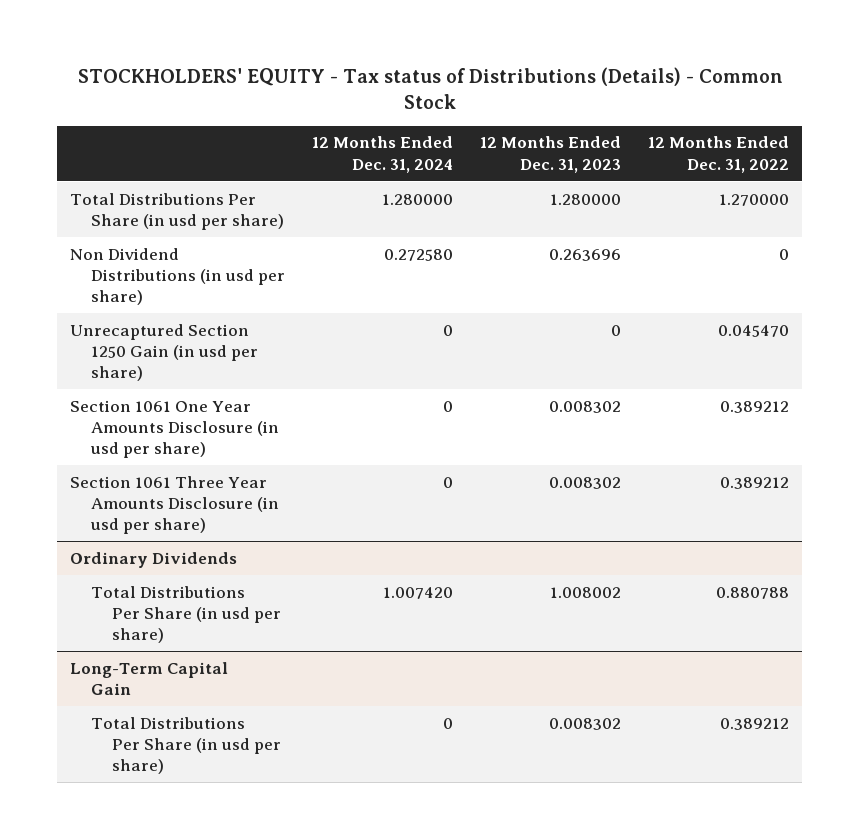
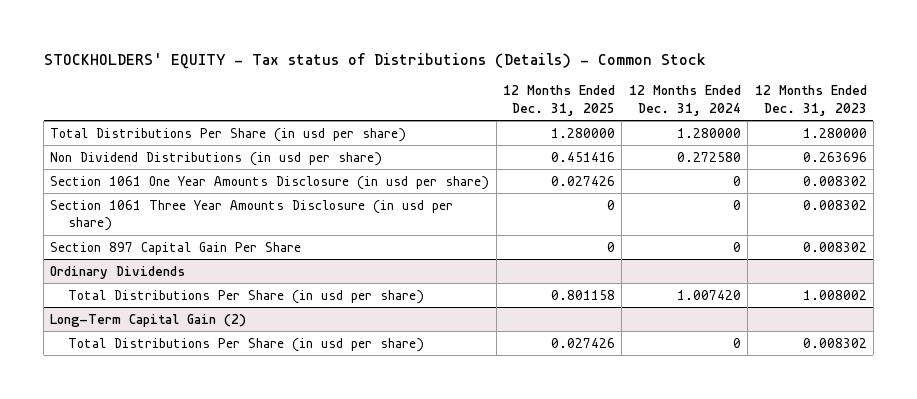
[647,136,789,173] 12 Months Ended Dec. 31, 2022 -> none
none -> [503,85,616,116] 12 Months Ended Dec. 31, 2025
[70,323,259,382] Unrecaptured Section 1250 Gain (in usd per share) -> none
none -> [50,241,302,255] Section 897 Capital Gain Per Share
[70,661,229,696] Long-Term Capital Gain -> [50,313,247,327] Long-Term Capital Gain (2)

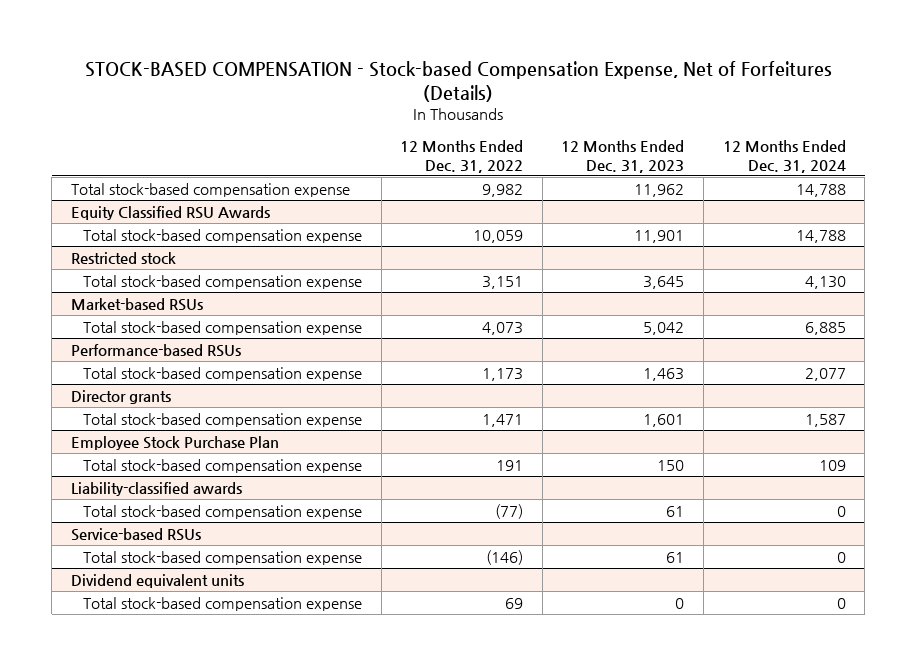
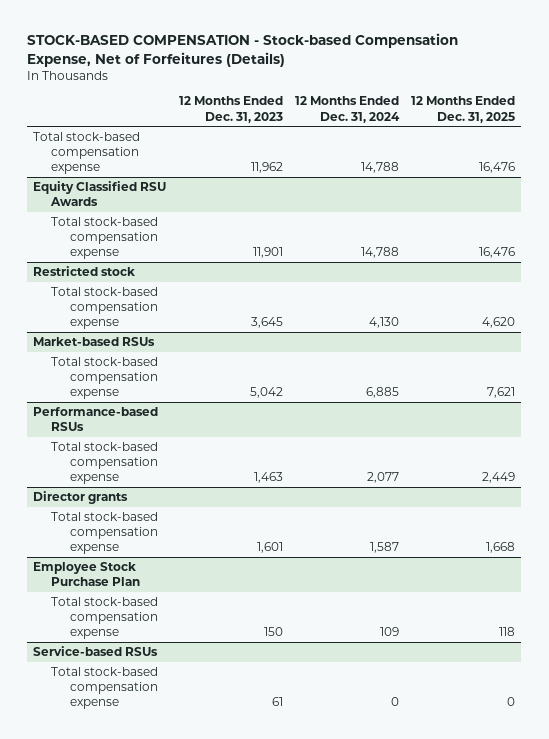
[400,139,524,173] 12 Months Ended Dec. 31, 2022 -> none
none -> [411,96,516,123] 12 Months Ended Dec. 31, 2025
[70,481,242,496] Liability-classified awards -> none
[83,504,363,519] Total stock-based compensation expense -> none
[70,573,244,588] Dividend equivalent units -> none
[83,596,363,611] Total stock-based compensation expense -> none

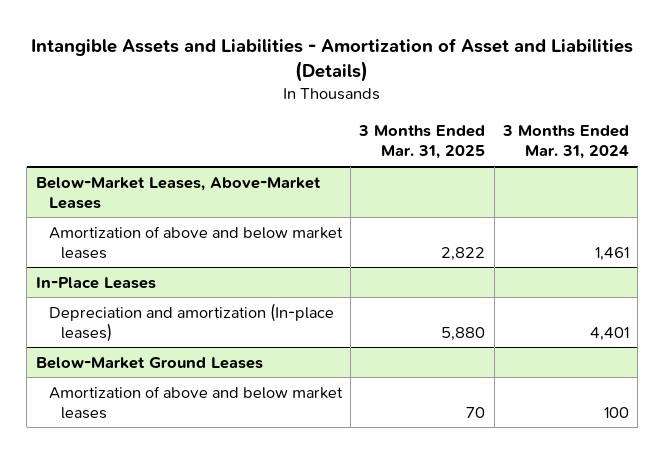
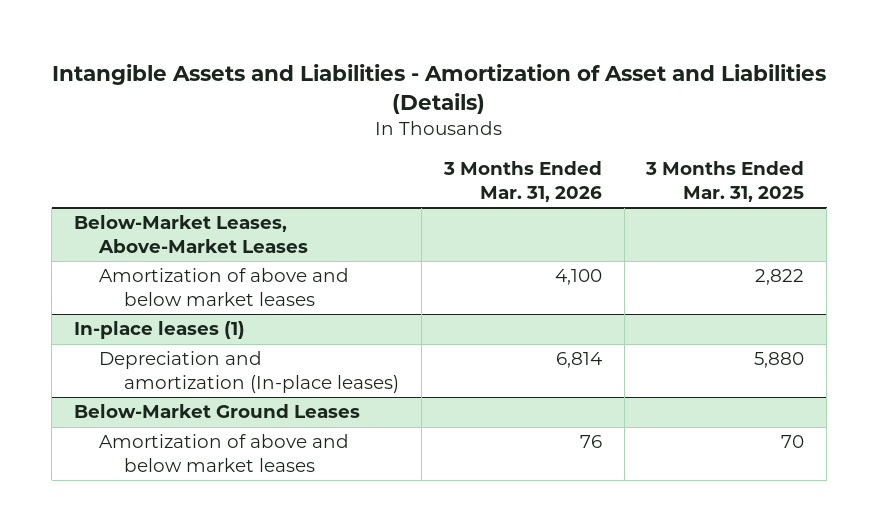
[502,125,630,160] 3 Months Ended Mar. 31, 2024 -> none
none -> [442,161,602,203] 3 Months Ended Mar. 31, 2026
[35,276,156,289] In-Place Leases -> [73,321,245,340] In-place leases (1)

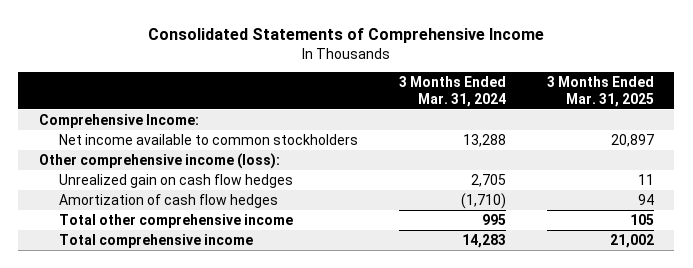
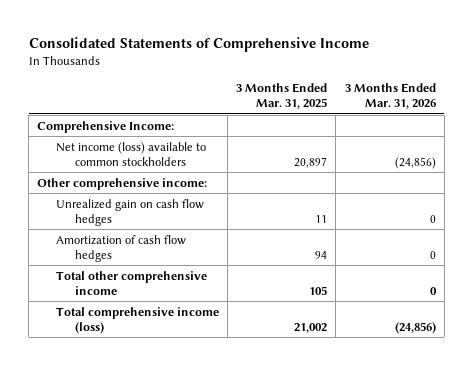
[398,76,506,107] 3 Months Ended Mar. 31, 2024 -> none
none -> [344,83,436,110] 3 Months Ended Mar. 31, 2026
[58,133,358,145] Net income available to common stockholders -> [56,141,207,166] Net income (loss) available to common stockholders
[38,152,280,169] Other comprehensive income (loss): -> [37,177,208,190] Other comprehensive income:
[58,233,253,248] Total comprehensive income -> [56,306,220,334] Total comprehensive income (loss)

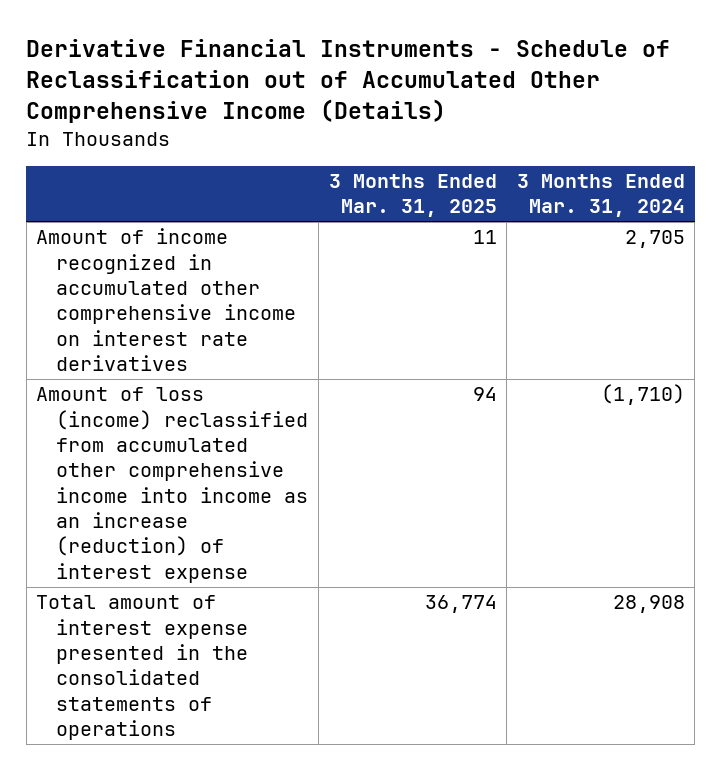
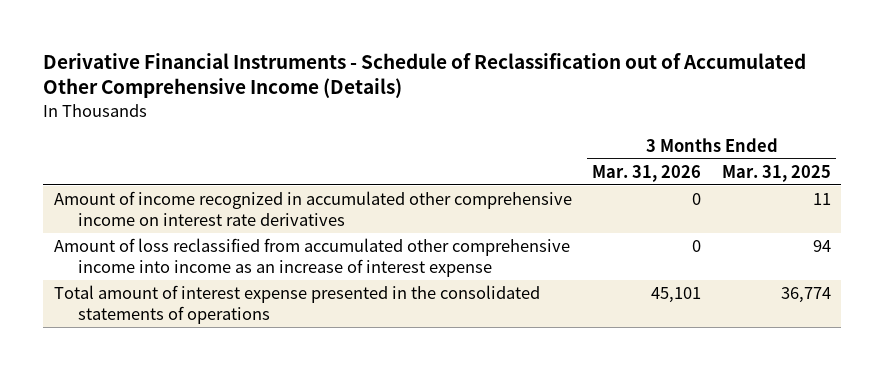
[516,174,685,218] 3 Months Ended Mar. 31, 2024 -> none
none -> [592,164,702,182] Mar. 31, 2026
[36,387,309,583] Amount of loss (income) reclassified from accumulated other comprehensive income into income as an increase (reduction) of interest expense -> [53,237,570,277] Amount of loss reclassified from accumulated other comprehensive income into income as an increase of interest expense

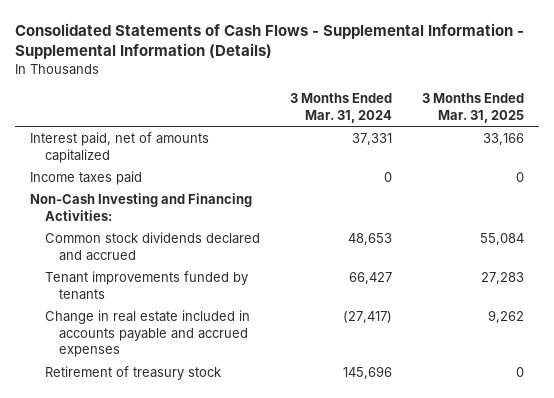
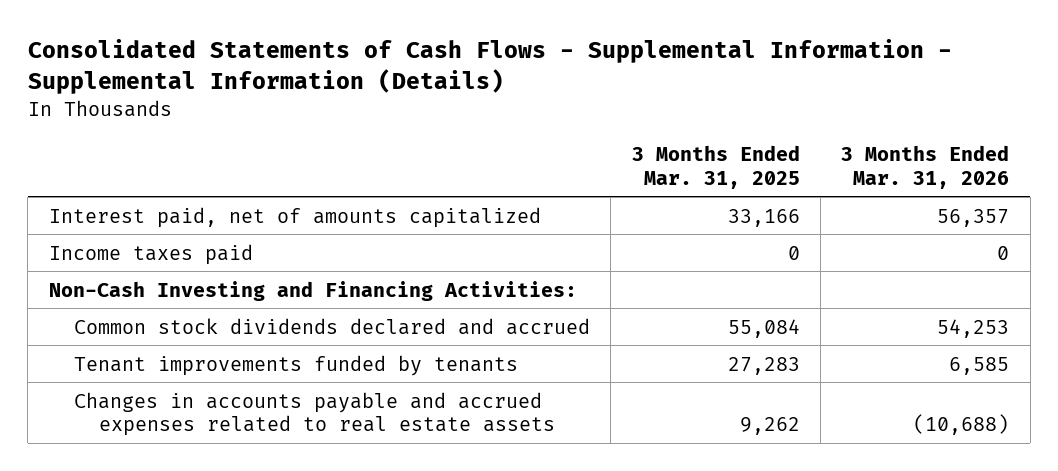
[289,93,392,123] 3 Months Ended Mar. 31, 2024 -> none
none -> [841,144,1010,189] 3 Months Ended Mar. 31, 2026
[44,366,221,381] Retirement of treasury stock -> none
[44,310,250,358] Change in real estate included in accounts payable and accrued expenses -> [74,391,556,437] Changes in accounts payable and accrued expenses related to real estate assets

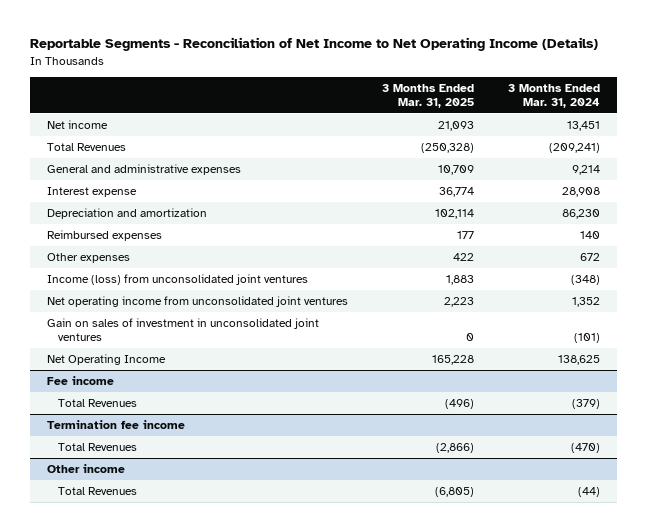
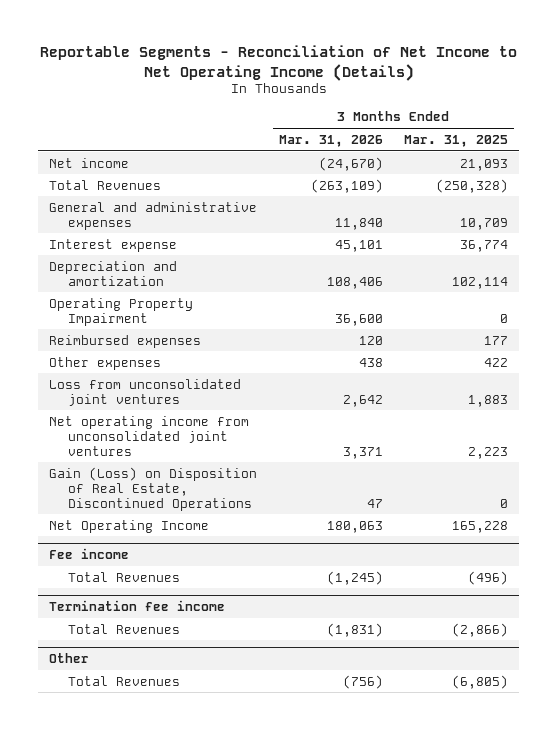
[508,83,601,109] 3 Months Ended Mar. 31, 2024 -> none
none -> [278,134,383,147] Mar. 31, 2026
none -> [48,297,193,326] Operating Property Impairment
[46,273,308,285] Income (loss) from unconsolidated joint ventures -> [48,378,241,406] Loss from unconsolidated joint ventures
[46,317,319,342] Gain on sales of investment in unconsolidated joint ventures -> [48,466,257,511] Gain (Loss) on Disposition of Real Estate, Discontinued Operations
[46,463,125,473] Other income -> [48,653,89,664] Other

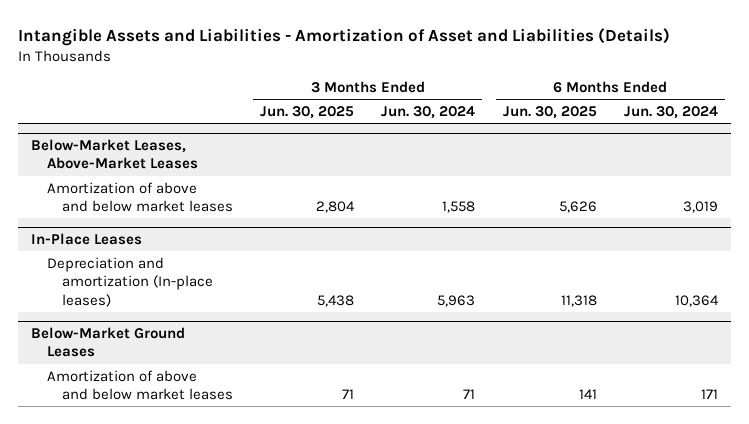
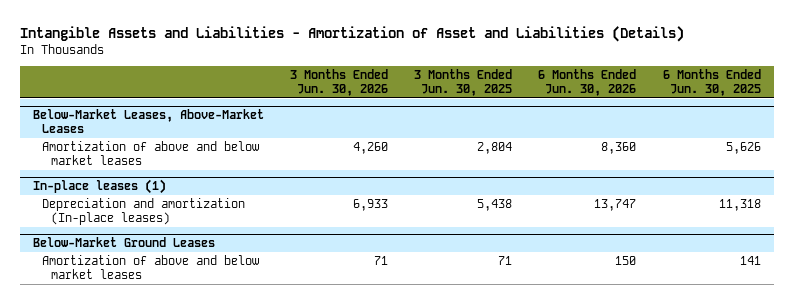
[381,105,476,119] Jun. 30, 2024 -> none
[623,105,718,119] Jun. 30, 2024 -> none
none -> [290,69,389,97] 3 Months Ended Jun. 30, 2026
none -> [538,69,637,97] 6 Months Ended Jun. 30, 2026
[31,232,143,245] In-Place Leases -> [33,179,167,195] In-place leases (1)

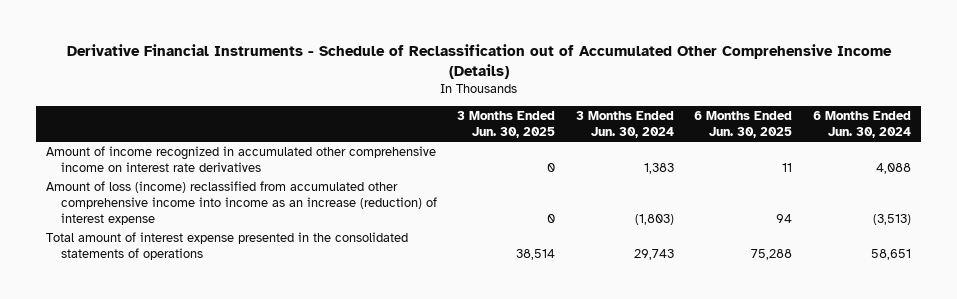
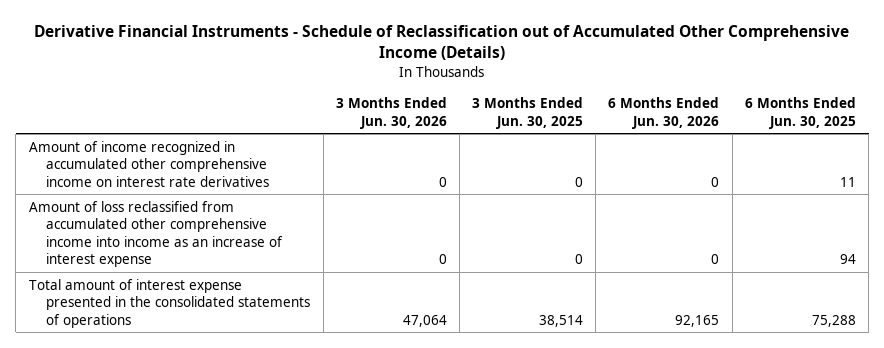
[575,111,674,138] 3 Months Ended Jun. 30, 2024 -> none
[812,111,911,138] 6 Months Ended Jun. 30, 2024 -> none
none -> [335,97,447,129] 3 Months Ended Jun. 30, 2026
none -> [608,97,720,129] 6 Months Ended Jun. 30, 2026
[46,181,437,225] Amount of loss (income) reclassified from accumulated other comprehensive income into income as an increase (reduction) of interest expense -> [28,200,284,268] Amount of loss reclassified from accumulated other comprehensive income into income as an increase of interest expense

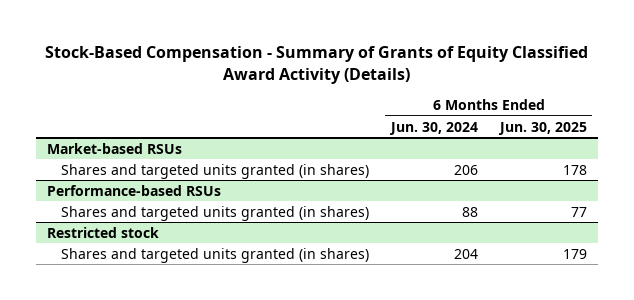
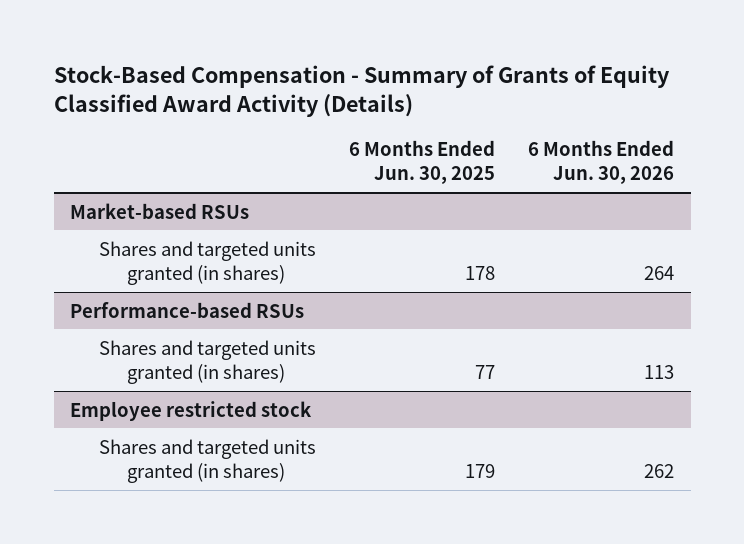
[388,121,478,135] Jun. 30, 2024 -> none
none -> [527,139,674,185] 6 Months Ended Jun. 30, 2026
[47,226,160,238] Restricted stock -> [70,400,313,421] Employee restricted stock

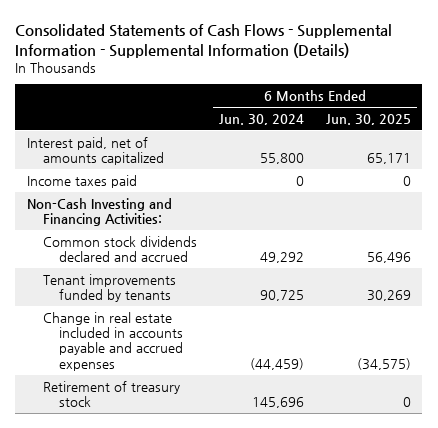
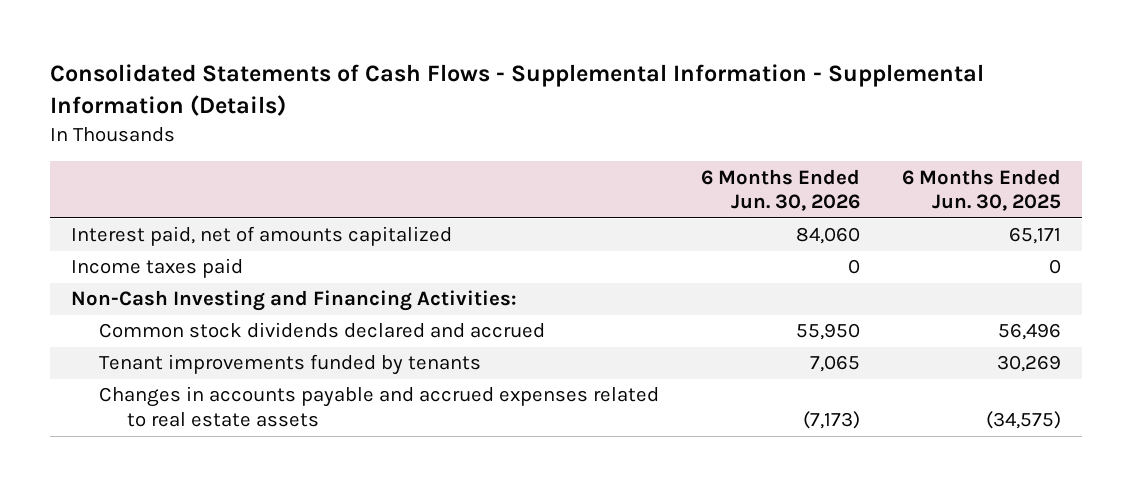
[218,113,304,125] Jun. 30, 2024 -> none
none -> [700,168,860,212] 6 Months Ended Jun. 30, 2026
[42,380,180,408] Retirement of treasury stock -> none
[42,311,183,371] Change in real estate included in accounts payable and accrued expenses -> [98,386,659,428] Changes in accounts payable and accrued expenses related to real estate assets

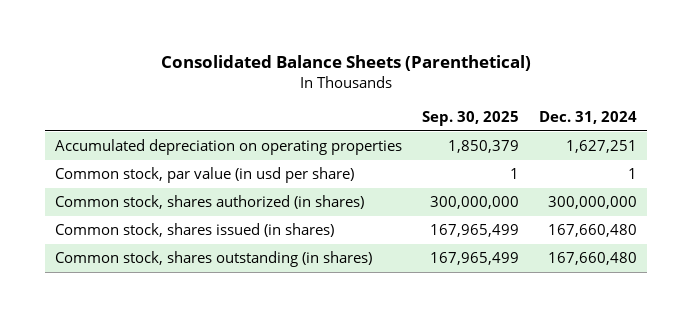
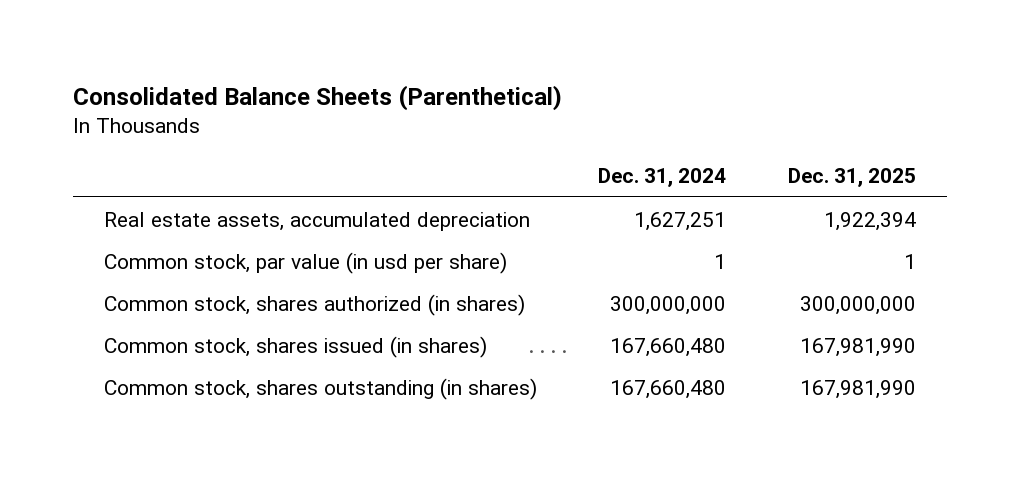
[422,110,520,126] Sep. 30, 2025 -> none
none -> [787,167,916,187] Dec. 31, 2025
[55,139,403,156] Accumulated depreciation on operating properties -> [103,211,530,231] Real estate assets, accumulated depreciation

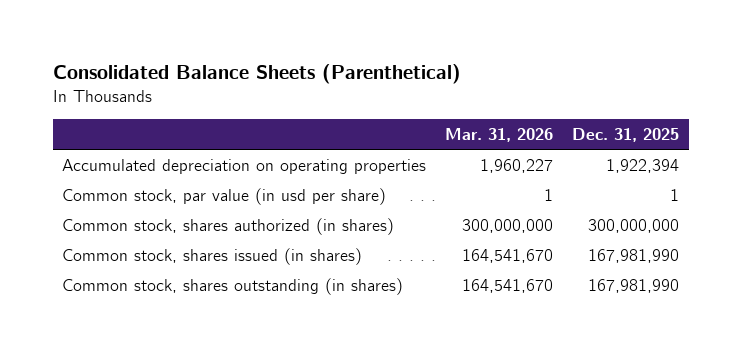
[598,167,727,187] Dec. 31, 2024 -> none
none -> [445,128,554,143] Mar. 31, 2026
[103,211,530,231] Real estate assets, accumulated depreciation -> [62,158,427,174] Accumulated depreciation on operating properties

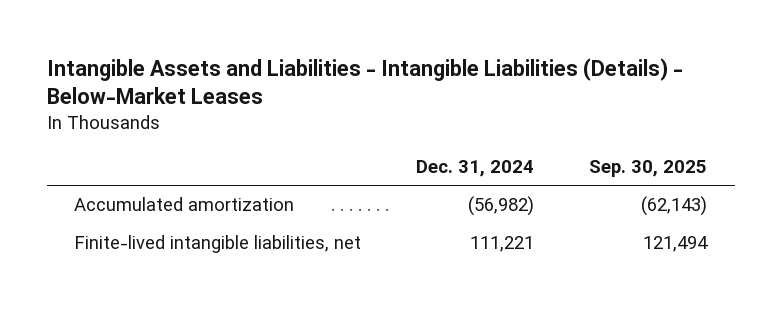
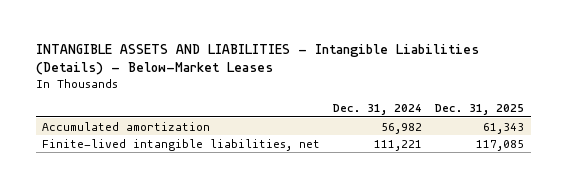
[46,57,683,105] Intangible Assets and Liabilities - Intangible Liabilities (Details) - Below-Market Leases -> [35,43,479,76] INTANGIBLE ASSETS AND LIABILITIES - Intangible Liabilities (Details) - Below-Market Leases
[589,160,708,178] Sep. 30, 2025 -> none
none -> [435,104,525,116] Dec. 31, 2025
[468,196,535,217] (56,982) -> [381,122,423,134] 56,982

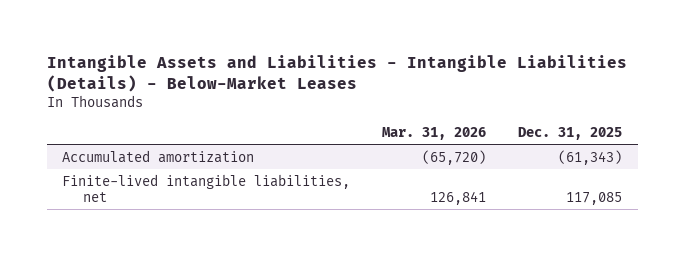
[35,43,479,76] INTANGIBLE ASSETS AND LIABILITIES - Intangible Liabilities (Details) - Below-Market Leases -> [46,54,627,92] Intangible Assets and Liabilities - Intangible Liabilities (Details) - Below-Market Leases
[333,104,423,116] Dec. 31, 2024 -> none
none -> [382,127,487,141] Mar. 31, 2026
[483,122,525,134] 61,343 -> [558,149,623,165] (61,343)

